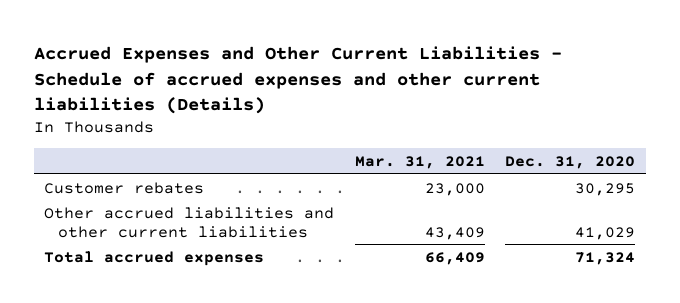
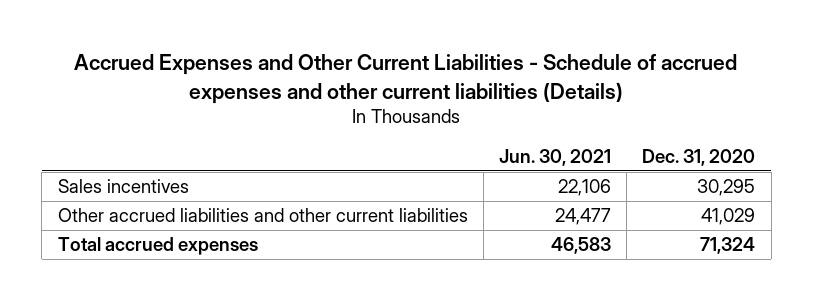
[354,155,485,169] Mar. 31, 2021 -> none
none -> [498,149,611,167] Jun. 30, 2021
[44,181,205,194] Customer rebates -> [57,179,189,194] Sales incentives

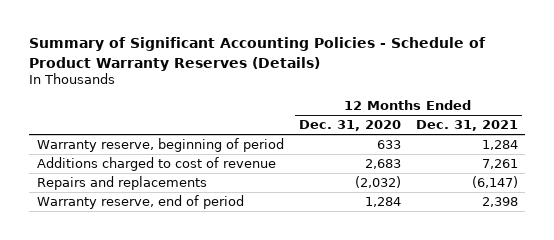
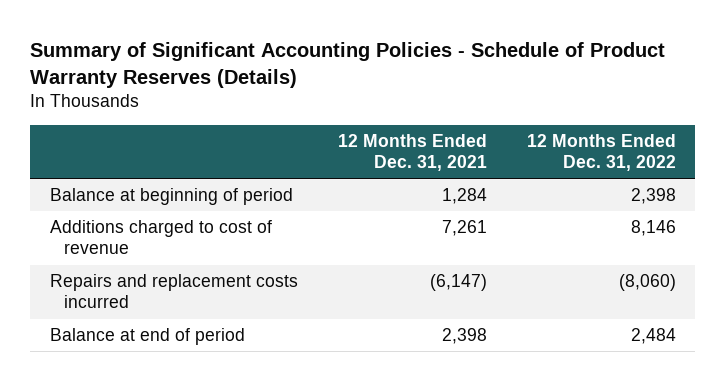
[298,120,401,132] Dec. 31, 2020 -> none
none -> [526,133,676,172] 12 Months Ended Dec. 31, 2022
[36,137,284,152] Warranty reserve, beginning of period -> [49,188,293,206] Balance at beginning of period
[36,175,207,190] Repairs and replacements -> [49,274,298,309] Repairs and replacement costs incurred
[36,194,244,209] Warranty reserve, end of period -> [49,328,245,346] Balance at end of period

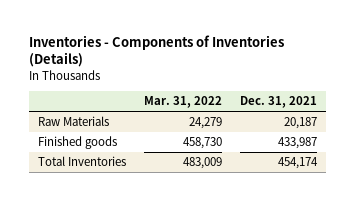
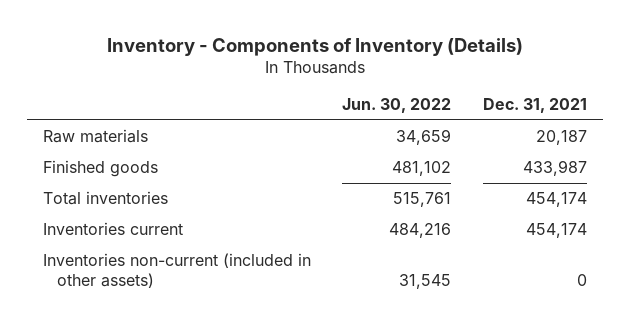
[28,34,284,68] Inventories - Components of Inventories (Details) -> [106,37,523,56] Inventory - Components of Inventory (Details)
[144,96,223,109] Mar. 31, 2022 -> none
none -> [342,98,452,114] Jun. 30, 2022
[37,116,109,127] Raw Materials -> [42,129,148,144] Raw materials
[37,156,126,167] Total Inventories -> [42,191,168,206] Total inventories
none -> [42,222,183,236] Inventories current
none -> [42,253,311,289] Inventories non-current (included in other assets)

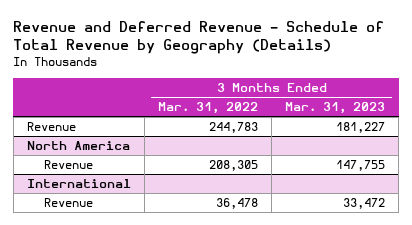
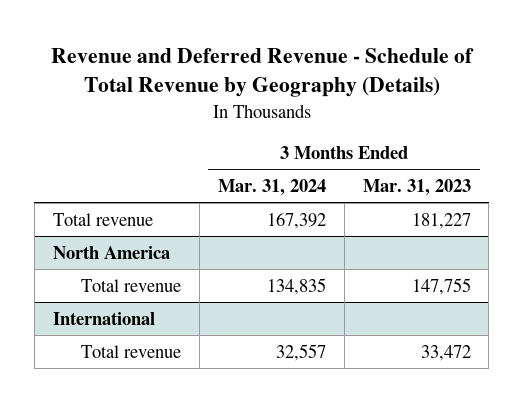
[158,102,259,115] Mar. 31, 2022 -> none
none -> [217,178,326,196] Mar. 31, 2024
[26,122,76,132] Revenue -> [52,212,153,226] Total revenue
[43,160,93,170] Revenue -> [80,278,181,292] Total revenue
[43,198,93,208] Revenue -> [80,344,181,358] Total revenue

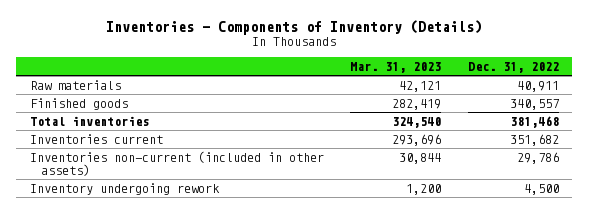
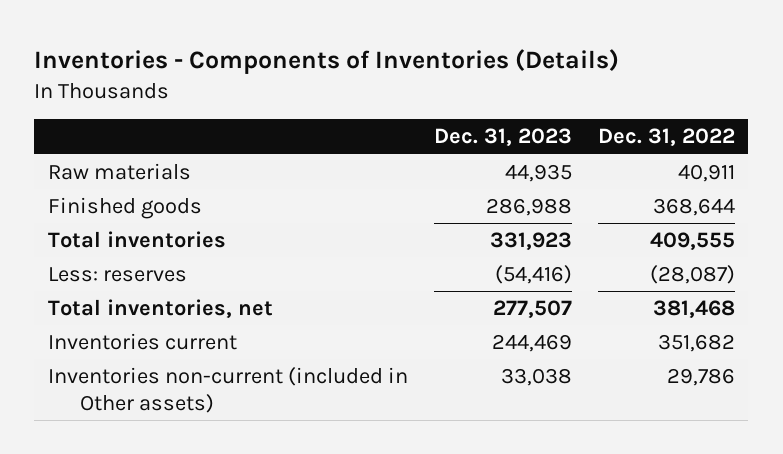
[106,20,483,36] Inventories - Components of Inventory (Details) -> [34,49,620,75] Inventories - Components of Inventories (Details)
[350,61,442,73] Mar. 31, 2023 -> none
none -> [433,128,572,147] Dec. 31, 2023
[509,98,559,110] 340,557 -> [653,198,736,217] 368,644
[509,115,559,128] 381,468 -> [650,232,736,251] 409,555
none -> [47,267,187,283] Less: reserves
none -> [47,299,273,319] Total inventories, net
[29,182,220,195] Inventory undergoing rework -> none
[29,150,324,176] Inventories non-current (included in other assets) -> [47,367,408,413] Inventories non-current (included in Other assets)

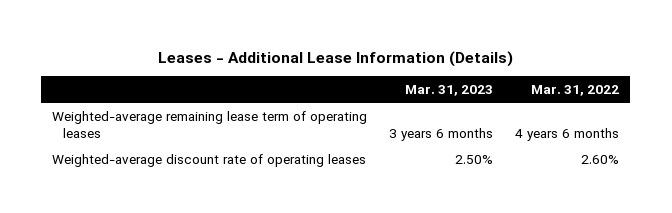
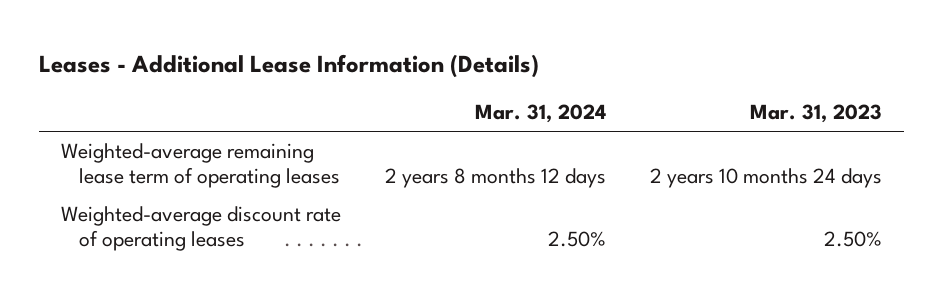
[531,85,620,97] Mar. 31, 2022 -> none
none -> [475,104,607,124] Mar. 31, 2024
[389,127,494,141] 3 years 6 months -> [650,168,883,189] 2 years 10 months 24 days

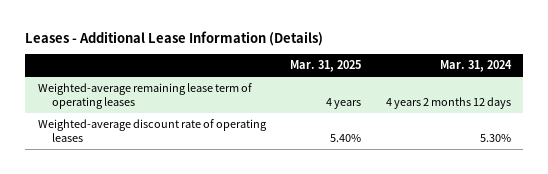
[750,104,883,124] Mar. 31, 2023 -> none
none -> [290,60,362,73] Mar. 31, 2025
[385,168,607,189] 2 years 8 months 12 days -> [385,97,511,110] 4 years 2 months 12 days
[548,231,607,248] 2.50% -> [479,134,511,143] 5.30%

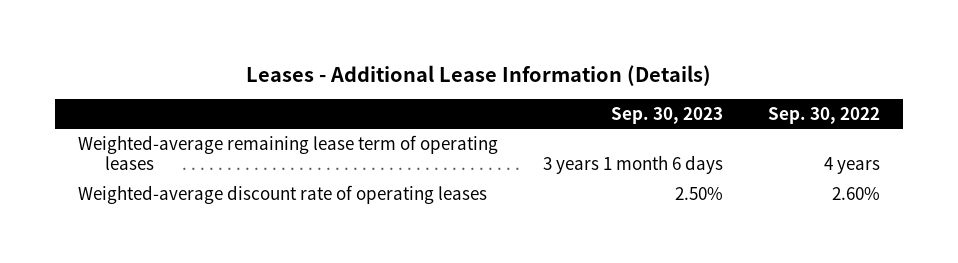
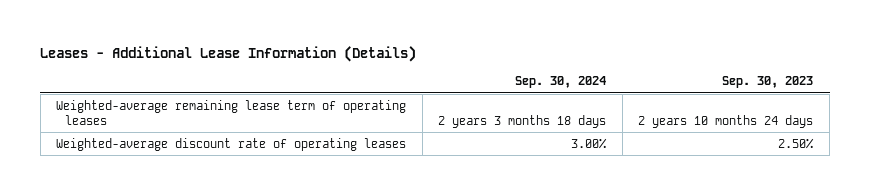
[768,106,881,124] Sep. 30, 2022 -> none
none -> [515,76,607,89] Sep. 30, 2024
[543,155,724,175] 3 years 1 month 6 days -> [638,114,814,128] 2 years 10 months 24 days

